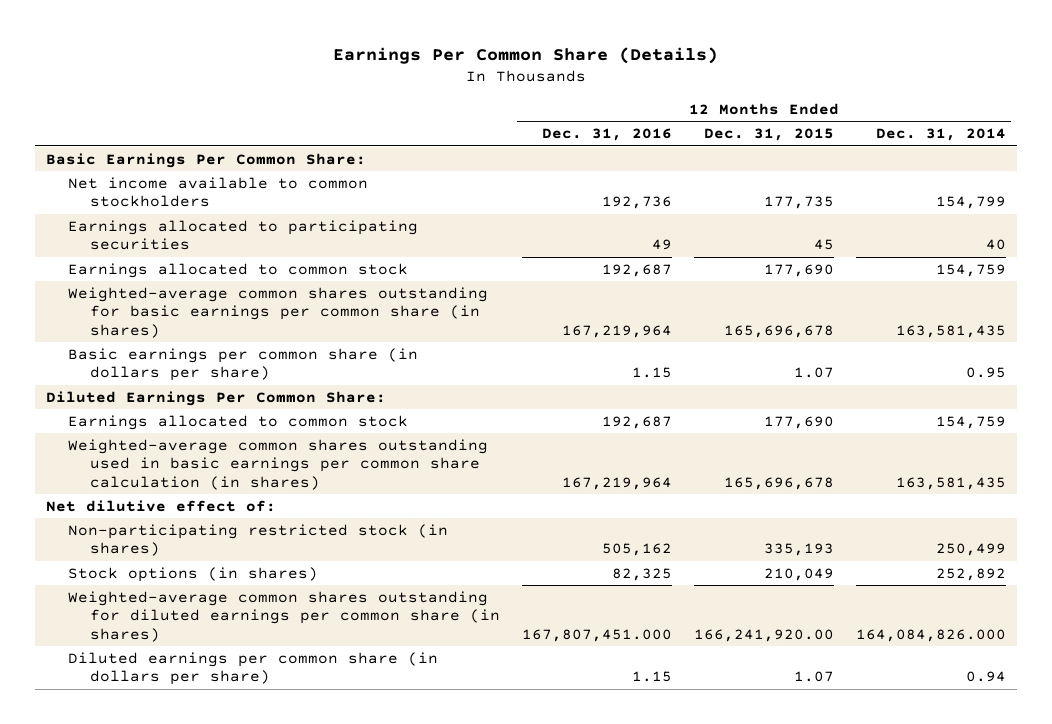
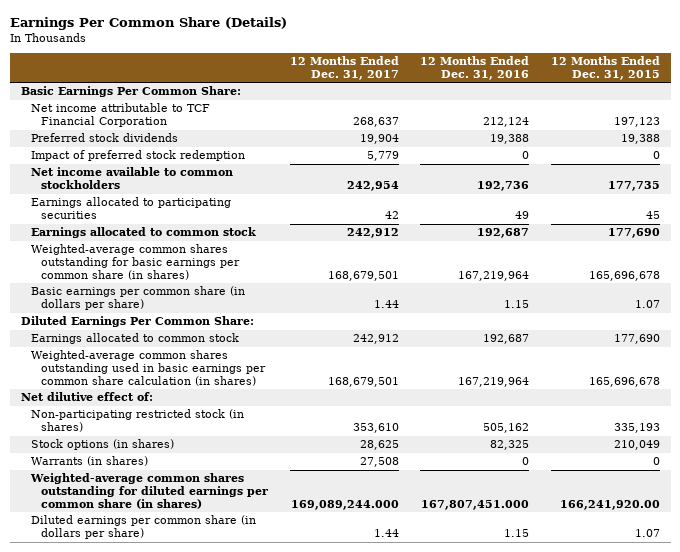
[875,128,1006,142] Dec. 31, 2014 -> none
none -> [289,56,399,80] 12 Months Ended Dec. 31, 2017
none -> [30,103,210,128] Net income attributable to TCF Financial Corporation
none -> [30,133,178,143] Preferred stock dividends
none -> [30,150,245,162] Impact of preferred stock redemption
none -> [30,456,148,467] Warrants (in shares)

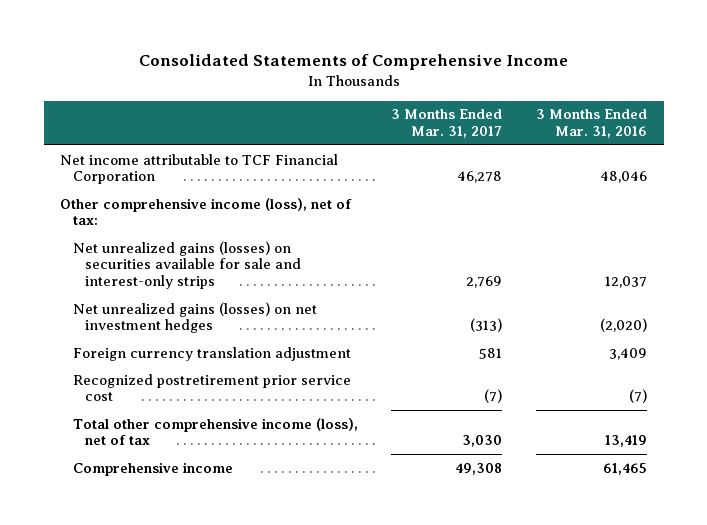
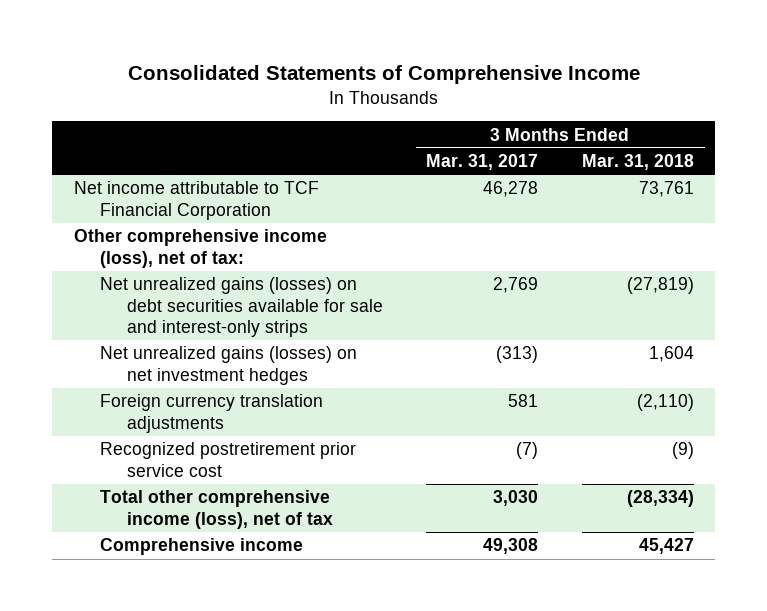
[535,109,647,139] 3 Months Ended Mar. 31, 2016 -> none
none -> [581,154,694,171] Mar. 31, 2018
[72,240,302,290] Net unrealized gains (losses) on securities available for sale and interest-only strips -> [100,277,384,337] Net unrealized gains (losses) on debt securities available for sale and interest-only strips
[72,346,351,361] Foreign currency translation adjustment -> [100,394,324,433] Foreign currency translation adjustments

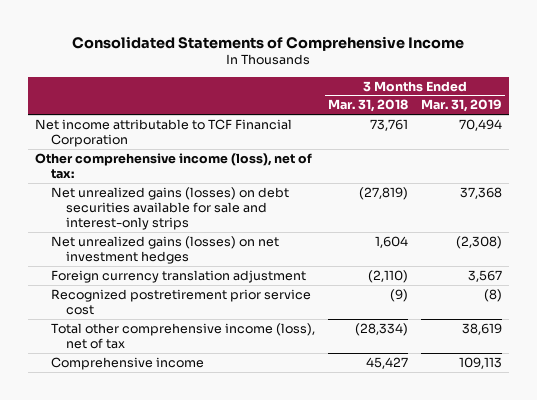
[426,154,539,171] Mar. 31, 2017 -> none
none -> [421,99,503,113] Mar. 31, 2019
[100,394,324,433] Foreign currency translation adjustments -> [50,269,306,283] Foreign currency translation adjustment

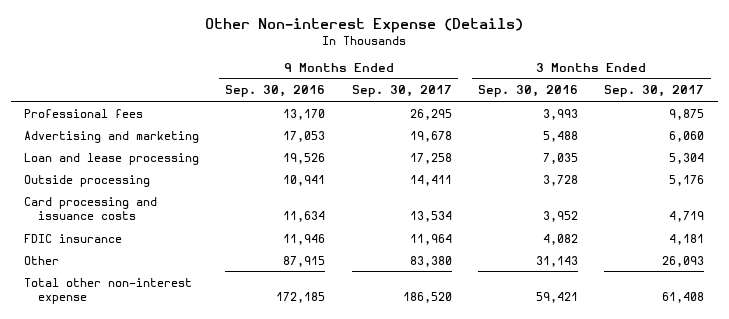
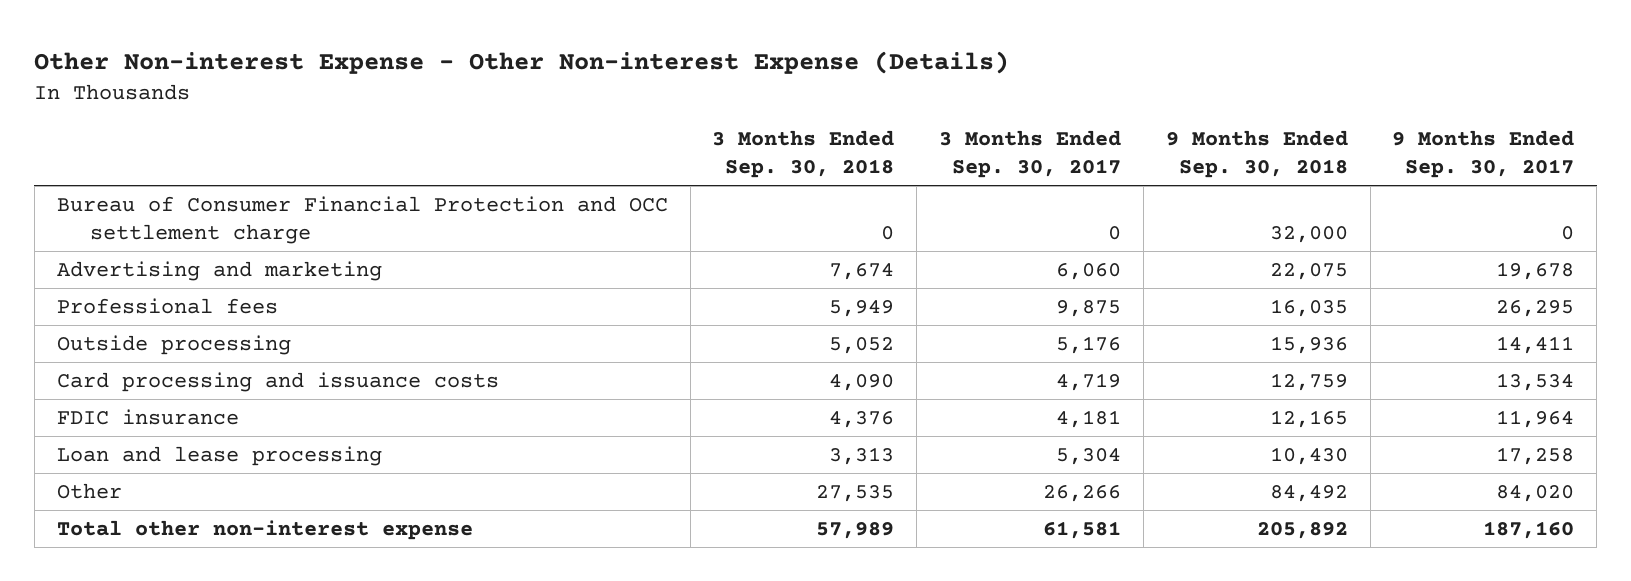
[205,18,524,34] Other Non-interest Expense (Details) -> [34,50,1010,74] Other Non-interest Expense - Other Non-interest Expense (Details)
[225,85,326,98] Sep. 30, 2016 -> none
[478,85,579,98] Sep. 30, 2016 -> none
none -> [712,130,895,179] 3 Months Ended Sep. 30, 2018
none -> [1165,130,1348,179] 9 Months Ended Sep. 30, 2018
none -> [56,195,668,244] Bureau of Consumer Financial Protection and OCC settlement charge
[24,108,144,118] Professional fees -> [56,297,278,314] Professional fees
[24,152,200,165] Loan and lease processing -> [56,445,382,466] Loan and lease processing
[409,255,452,267] 83,380 -> [1496,484,1575,502] 84,020
[662,255,705,267] 26,093 -> [1043,484,1122,502] 26,266
[402,292,452,304] 186,520 -> [1483,520,1575,539] 187,160
[662,292,705,304] 61,408 -> [1043,520,1122,539] 61,581

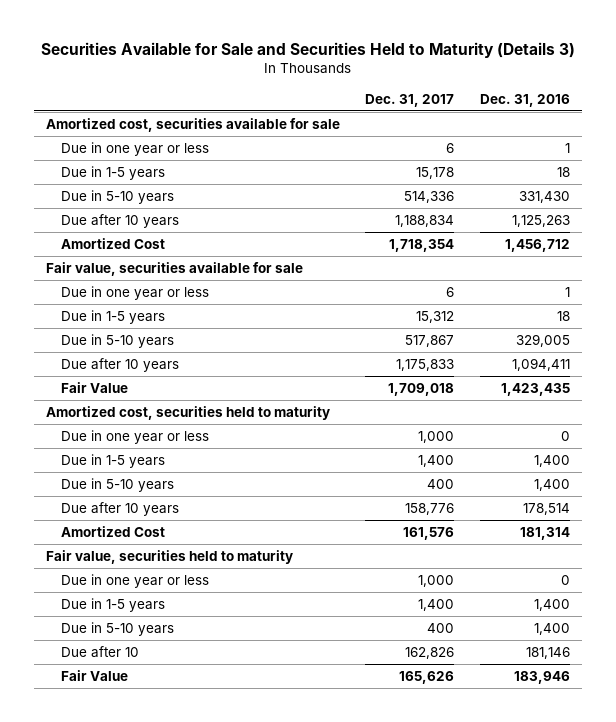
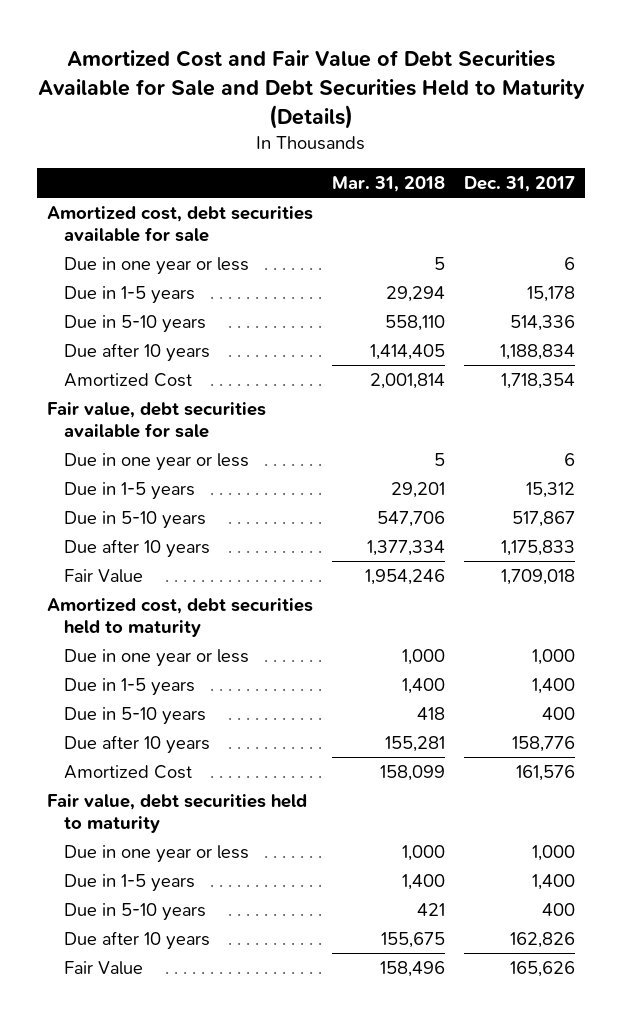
[40,41,575,58] Securities Available for Sale and Securities Held to Maturity (Details 3) -> [37,50,585,130] Amortized Cost and Fair Value of Debt Securities Available for Sale and Debt Securities Held to Maturity (Details)
[479,93,570,107] Dec. 31, 2016 -> none
none -> [331,176,445,193] Mar. 31, 2018
[46,118,341,133] Amortized cost, securities available for sale -> [46,205,313,242] Amortized cost, debt securities available for sale
[46,262,304,277] Fair value, securities available for sale -> [46,401,266,438] Fair value, debt securities available for sale
[46,406,331,421] Amortized cost, securities held to maturity -> [46,597,313,637] Amortized cost, debt securities held to maturity
[46,550,294,565] Fair value, securities held to maturity -> [46,793,307,833] Fair value, debt securities held to maturity
[61,646,140,659] Due after 10 -> [64,930,211,950] Due after 10 years

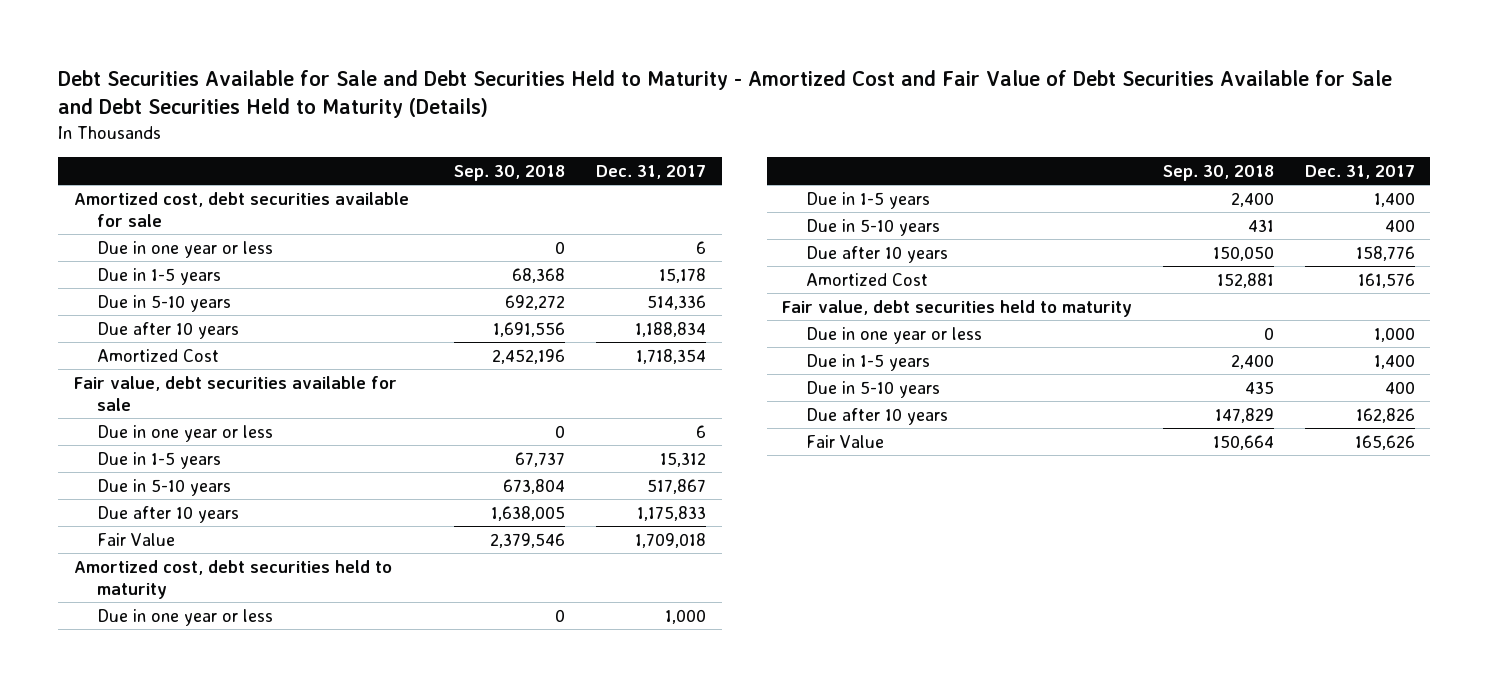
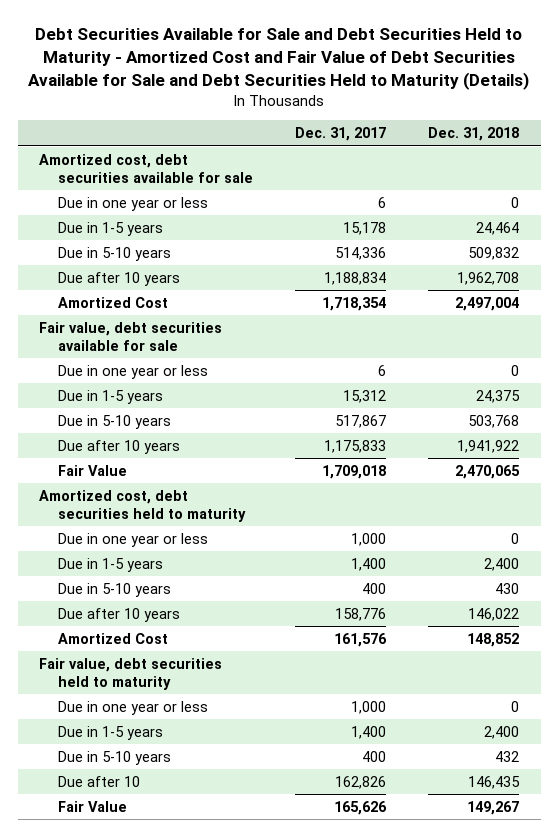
[454,164,566,181] Sep. 30, 2018 -> none
none -> [428,127,520,142] Dec. 31, 2018
[805,407,948,425] Due after 10 years -> [57,775,140,787] Due after 10

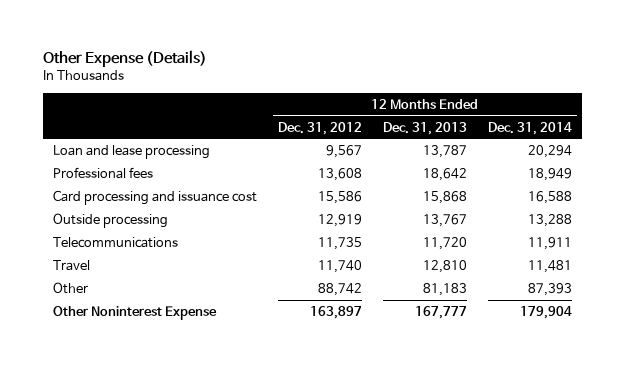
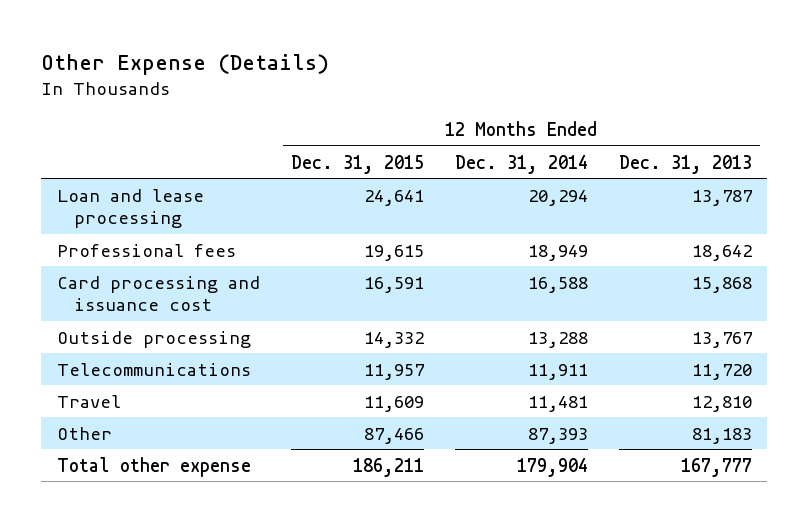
[278,121,363,135] Dec. 31, 2012 -> none
none -> [290,154,424,174] Dec. 31, 2015
[53,305,218,320] Other Noninterest Expense -> [56,456,251,477] Total other expense

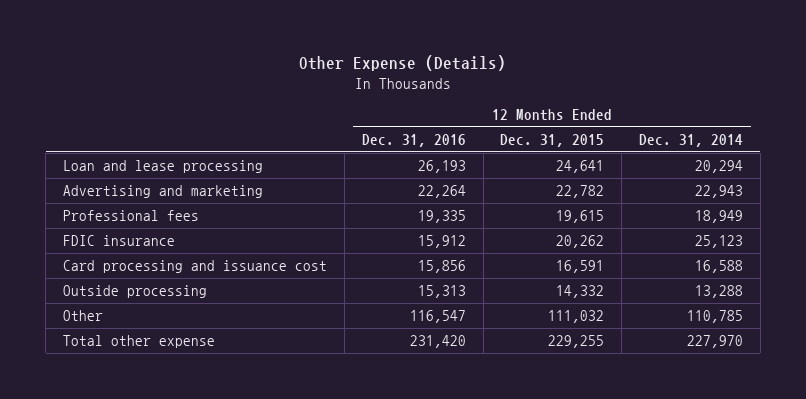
[618,154,752,174] Dec. 31, 2013 -> none
none -> [361,133,466,147] Dec. 31, 2016
none -> [63,185,264,199] Advertising and marketing
none -> [63,235,176,247] FDIC insurance
[56,362,251,376] Telecommunications -> none
[56,394,121,408] Travel -> none
[363,427,424,444] 87,466 -> [548,310,605,324] 111,032
[527,427,588,444] 87,393 -> [686,310,743,324] 110,785
[352,457,424,477] 186,211 -> [548,335,605,349] 229,255
[516,457,588,477] 179,904 -> [686,335,743,349] 227,970

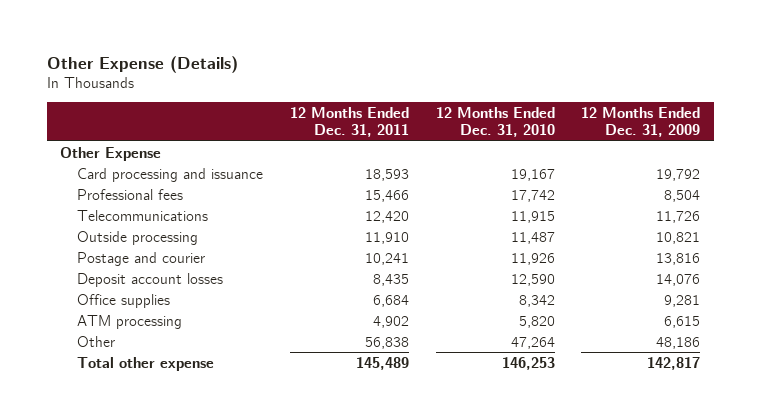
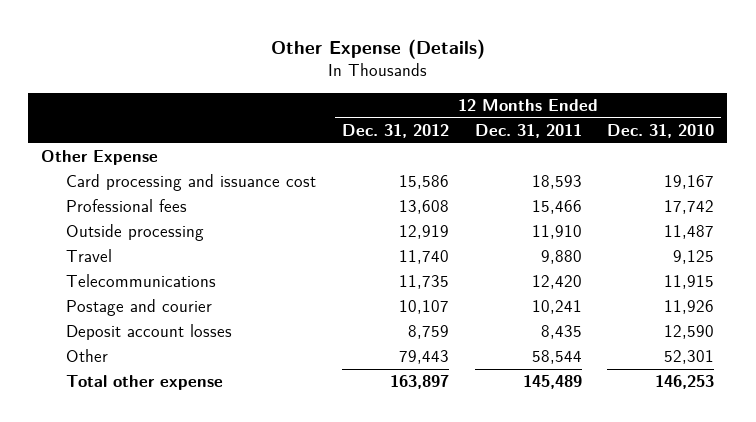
[581,106,701,137] 12 Months Ended Dec. 31, 2009 -> none
none -> [341,123,449,138] Dec. 31, 2012
[77,167,264,182] Card processing and issuance -> [65,174,316,192] Card processing and issuance cost
none -> [65,249,112,263] Travel
[77,209,209,221] Telecommunications -> [65,274,216,288] Telecommunications
[77,293,171,308] Office supplies -> none
[77,314,183,329] ATM processing -> none
[365,336,410,349] 56,838 -> [531,350,582,365] 58,544
[510,336,555,349] 47,264 -> [664,350,715,365] 52,301

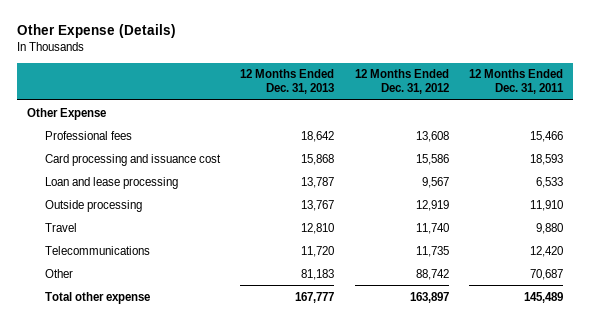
[607,123,715,138] Dec. 31, 2010 -> none
none -> [240,69,335,95] 12 Months Ended Dec. 31, 2013
[65,174,316,192] Card processing and issuance cost -> [44,153,221,166] Card processing and issuance cost
none -> [44,176,178,189] Loan and lease processing
[65,299,212,317] Postage and courier -> none
[65,324,232,341] Deposit account losses -> none
[398,350,449,365] 79,443 -> [415,268,449,280] 88,742
[531,350,582,365] 58,544 -> [530,268,564,280] 70,687

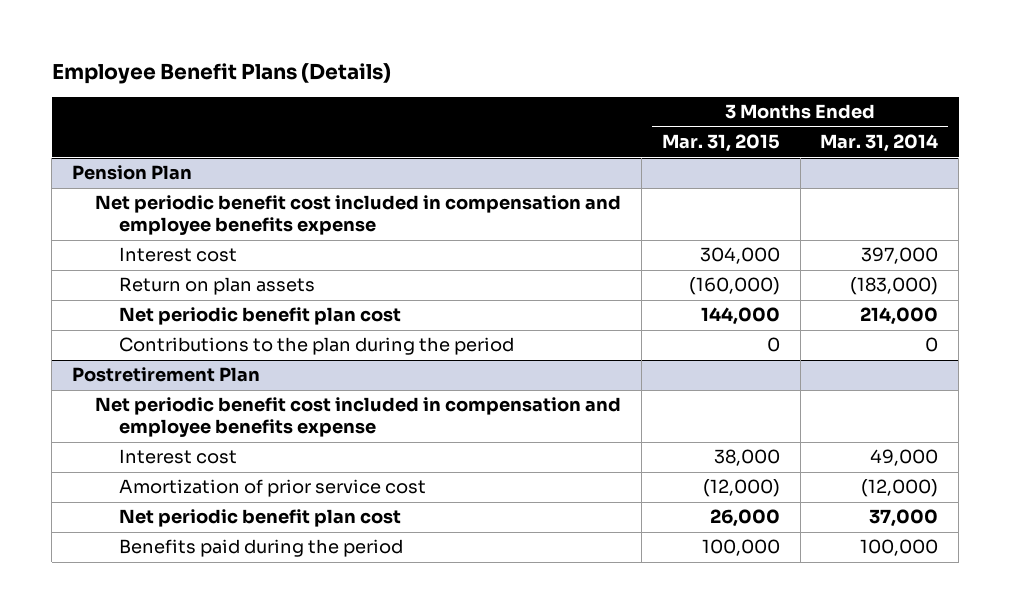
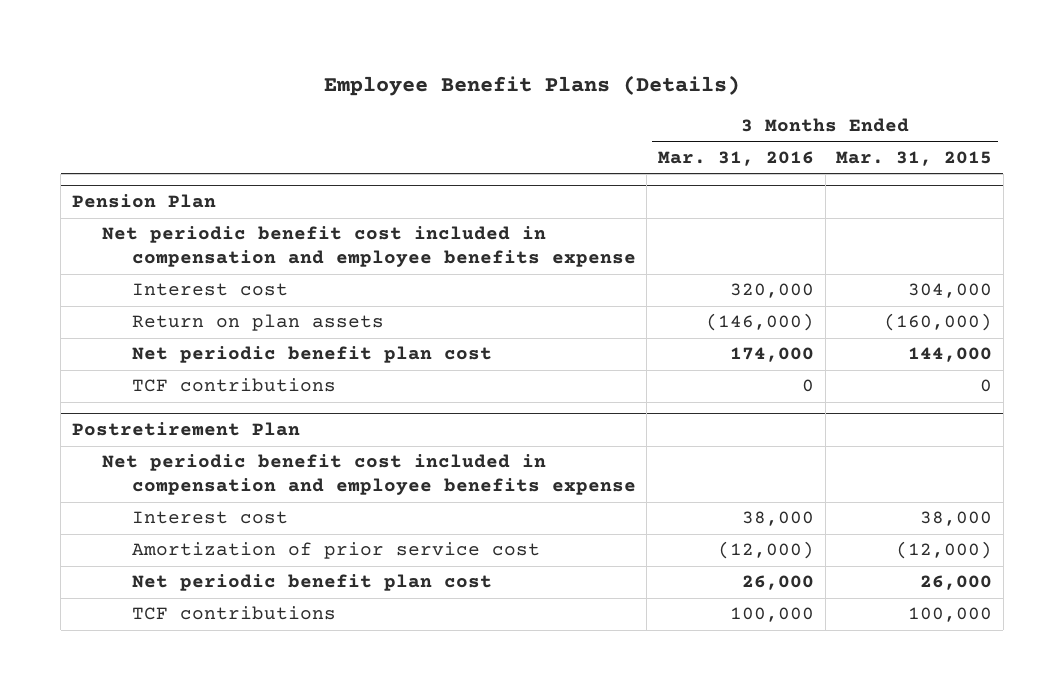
[820,134,939,153] Mar. 31, 2014 -> none
none -> [657,151,814,167] Mar. 31, 2016
[119,337,515,356] Contributions to the plan during the period -> [131,378,336,393] TCF contributions
[119,539,404,558] Benefits paid during the period -> none
none -> [131,606,336,621] TCF contributions

